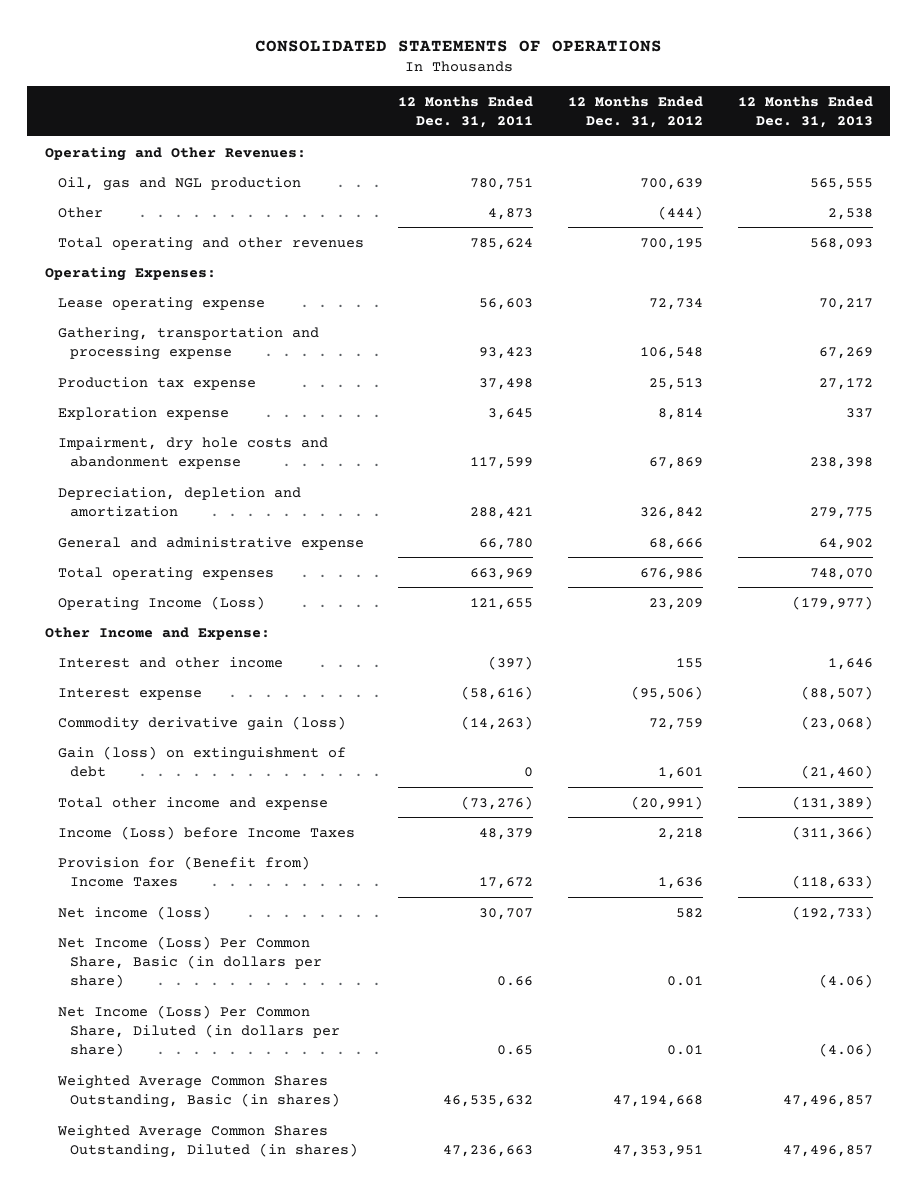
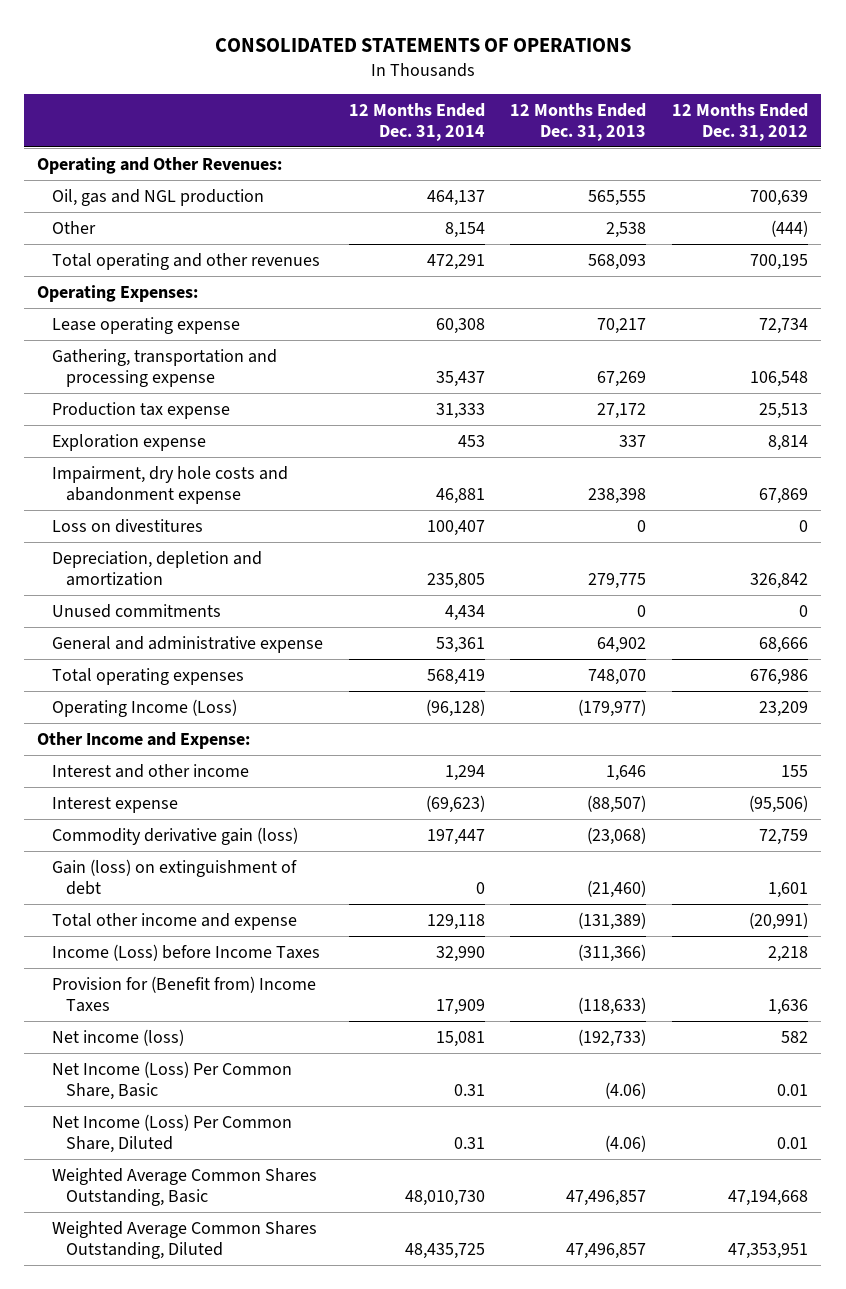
[398,95,534,128] 12 Months Ended Dec. 31, 2011 -> none
none -> [348,103,485,141] 12 Months Ended Dec. 31, 2014
none -> [51,518,203,533] Loss on divestitures
none -> [51,603,221,618] Unused commitments
[57,935,323,989] Net Income (Loss) Per Common Share, Basic (in dollars per share) -> [51,1060,292,1100] Net Income (Loss) Per Common Share, Basic
[57,1004,341,1058] Net Income (Loss) Per Common Share, Diluted (in dollars per share) -> [51,1113,292,1153] Net Income (Loss) Per Common Share, Diluted
[56,1074,341,1108] Weighted Average Common Shares Outstanding, Basic (in shares) -> [51,1167,317,1206] Weighted Average Common Shares Outstanding, Basic
[56,1124,359,1158] Weighted Average Common Shares Outstanding, Diluted (in shares) -> [51,1220,317,1259] Weighted Average Common Shares Outstanding, Diluted

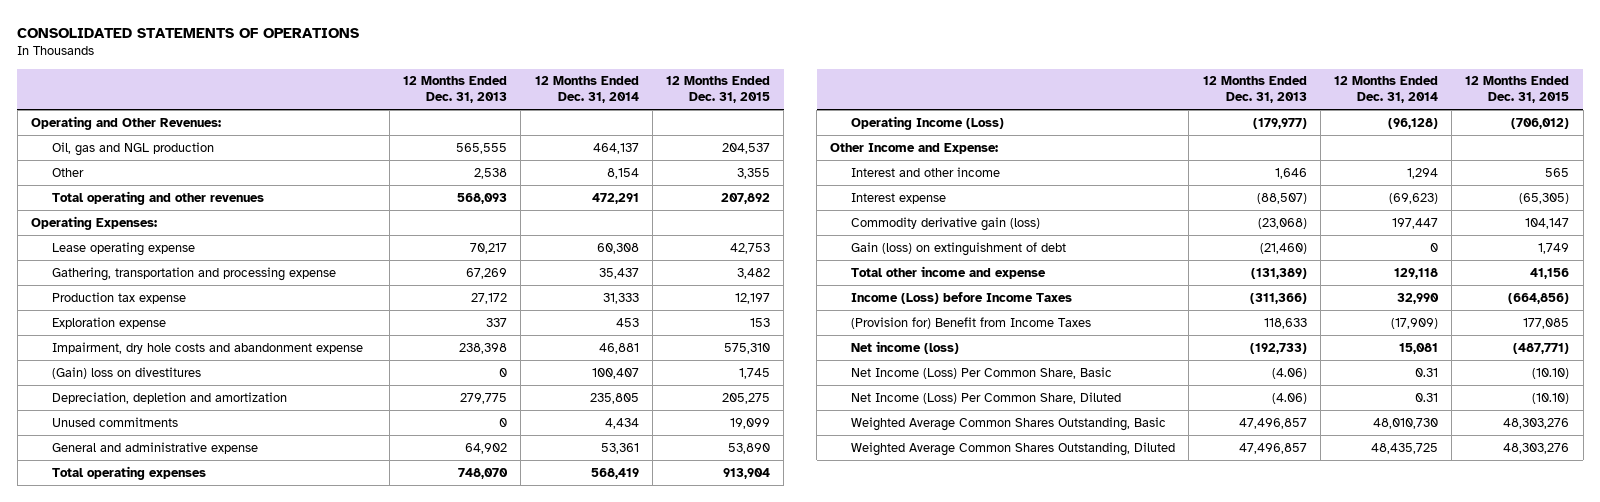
[672,103,809,141] 12 Months Ended Dec. 31, 2012 -> none
none -> [666,76,771,104] 12 Months Ended Dec. 31, 2015
[51,518,203,533] Loss on divestitures -> [51,366,201,379] (Gain) loss on divestitures
[51,975,316,1012] Provision for (Benefit from) Income Taxes -> [851,316,1092,329] (Provision for) Benefit from Income Taxes
[435,998,485,1015] 17,909 -> [1390,317,1438,329] (17,909)
[578,996,647,1015] (118,633) -> [1263,317,1307,329] 118,633

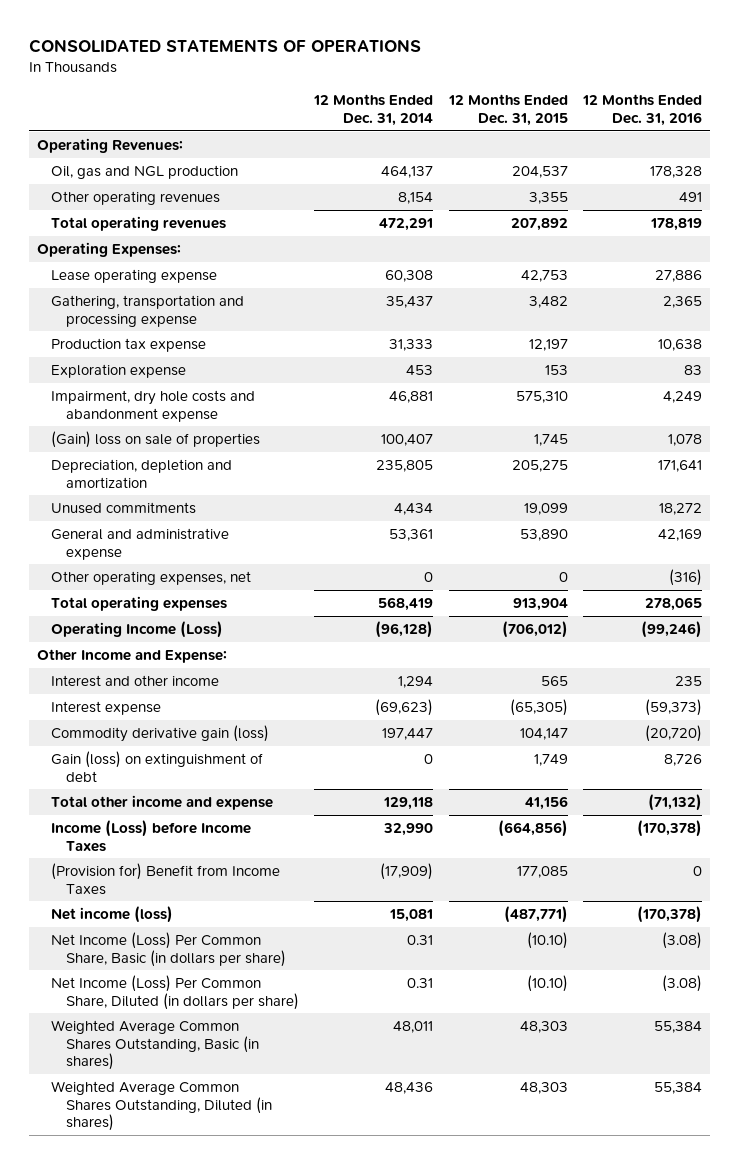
[403,76,508,104] 12 Months Ended Dec. 31, 2013 -> none
none -> [582,93,703,126] 12 Months Ended Dec. 31, 2016
[31,115,222,130] Operating and Other Revenues: -> [36,137,183,153] Operating Revenues:
[51,167,84,177] Other -> [51,190,221,205] Other operating revenues
[51,190,264,205] Total operating and other revenues -> [51,215,227,231] Total operating revenues
[51,366,201,379] (Gain) loss on divestitures -> [51,430,261,448] (Gain) loss on sale of properties
none -> [51,570,252,585] Other operating expenses, net
[851,366,1113,379] Net Income (Loss) Per Common Share, Basic -> [51,931,286,967] Net Income (Loss) Per Common Share, Basic (in dollars per share)
[851,391,1122,404] Net Income (Loss) Per Common Share, Diluted -> [51,974,299,1010] Net Income (Loss) Per Common Share, Diluted (in dollars per share)
[851,416,1167,431] Weighted Average Common Shares Outstanding, Basic -> [51,1019,259,1071] Weighted Average Common Shares Outstanding, Basic (in shares)
[1372,417,1438,429] 48,010,730 -> [393,1020,434,1033] 48,011
[1503,417,1570,429] 48,303,276 -> [519,1020,568,1033] 48,303
[851,441,1176,456] Weighted Average Common Shares Outstanding, Diluted -> [51,1080,272,1132] Weighted Average Common Shares Outstanding, Diluted (in shares)
[1370,442,1438,454] 48,435,725 -> [385,1081,434,1094] 48,436
[1503,442,1570,454] 48,303,276 -> [519,1081,568,1094] 48,303

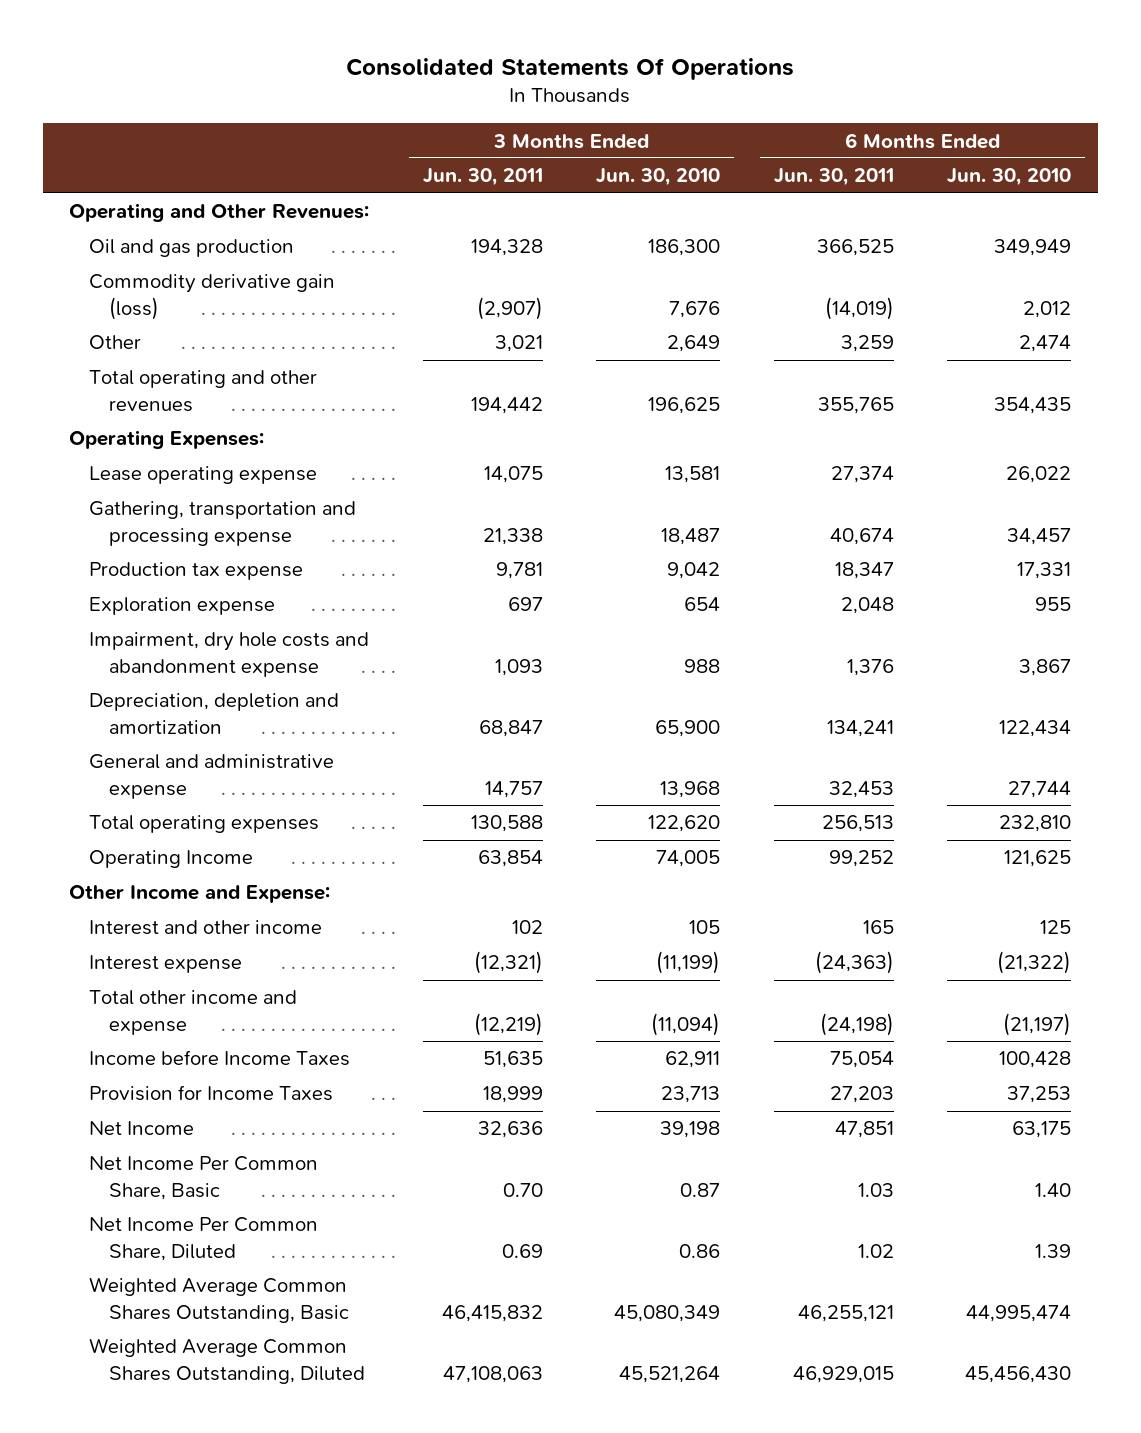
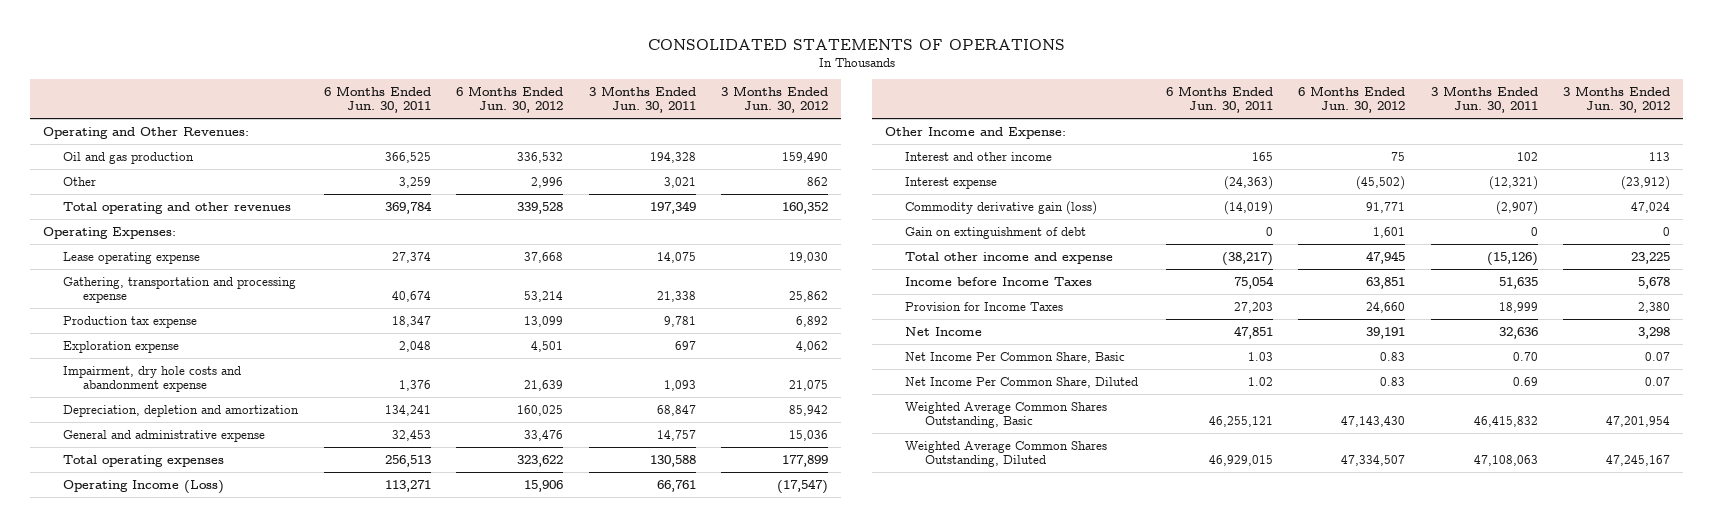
[346,57,795,80] Consolidated Statements Of Operations -> [647,38,1065,50] CONSOLIDATED STATEMENTS OF OPERATIONS
[596,168,721,187] Jun. 30, 2010 -> none
[947,168,1072,187] Jun. 30, 2010 -> none
none -> [456,85,564,114] 6 Months Ended Jun. 30, 2012
none -> [721,85,829,114] 3 Months Ended Jun. 30, 2012
[470,396,543,414] 194,442 -> [649,200,696,214] 197,349
[817,396,894,414] 355,765 -> [384,200,432,214] 369,784
[89,850,254,869] Operating Income -> [63,479,225,494] Operating Income (Loss)
[477,850,543,868] 63,854 -> [656,479,696,492] 66,761
[828,850,894,868] 99,252 -> [384,479,431,492] 113,271
[89,274,336,320] Commodity derivative gain (loss) -> [905,200,1098,215] Commodity derivative gain (loss)
none -> [905,226,1087,239] Gain on extinguishment of debt
[473,1012,543,1036] (12,219) -> [1486,251,1538,266] (15,126)
[819,1012,894,1036] (24,198) -> [1221,251,1273,266] (38,217)

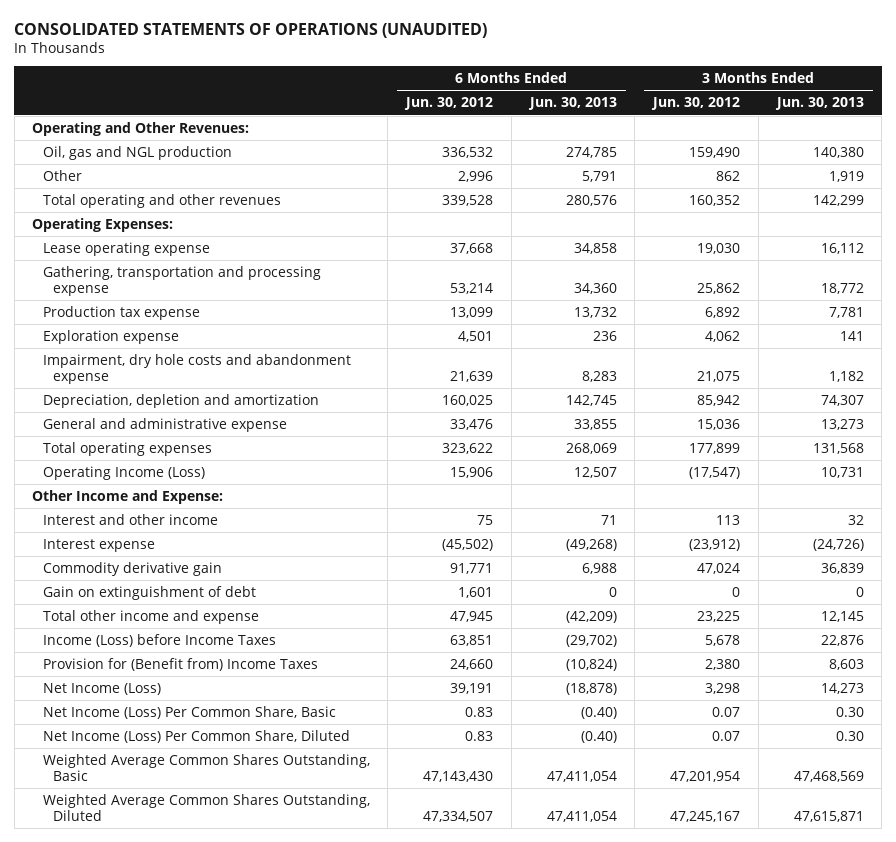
[647,38,1065,50] CONSOLIDATED STATEMENTS OF OPERATIONS -> [14,22,488,38] CONSOLIDATED STATEMENTS OF OPERATIONS (UNAUDITED)
[323,85,431,114] 6 Months Ended Jun. 30, 2011 -> none
[588,85,696,114] 3 Months Ended Jun. 30, 2011 -> none
none -> [527,97,617,111] Jun. 30, 2013
none -> [774,97,864,111] Jun. 30, 2013
[63,151,195,164] Oil and gas production -> [42,145,232,160] Oil, gas and NGL production
[905,200,1098,215] Commodity derivative gain (loss) -> [42,561,222,576] Commodity derivative gain
[905,276,1093,286] Income before Income Taxes -> [42,633,276,647] Income (Loss) before Income Taxes
[905,301,1064,311] Provision for Income Taxes -> [42,657,318,671] Provision for (Benefit from) Income Taxes
[905,326,983,336] Net Income -> [42,682,161,695] Net Income (Loss)
[905,351,1126,363] Net Income Per Common Share, Basic -> [42,705,336,719] Net Income (Loss) Per Common Share, Basic
[905,376,1139,388] Net Income Per Common Share, Diluted -> [42,729,350,743] Net Income (Loss) Per Common Share, Diluted

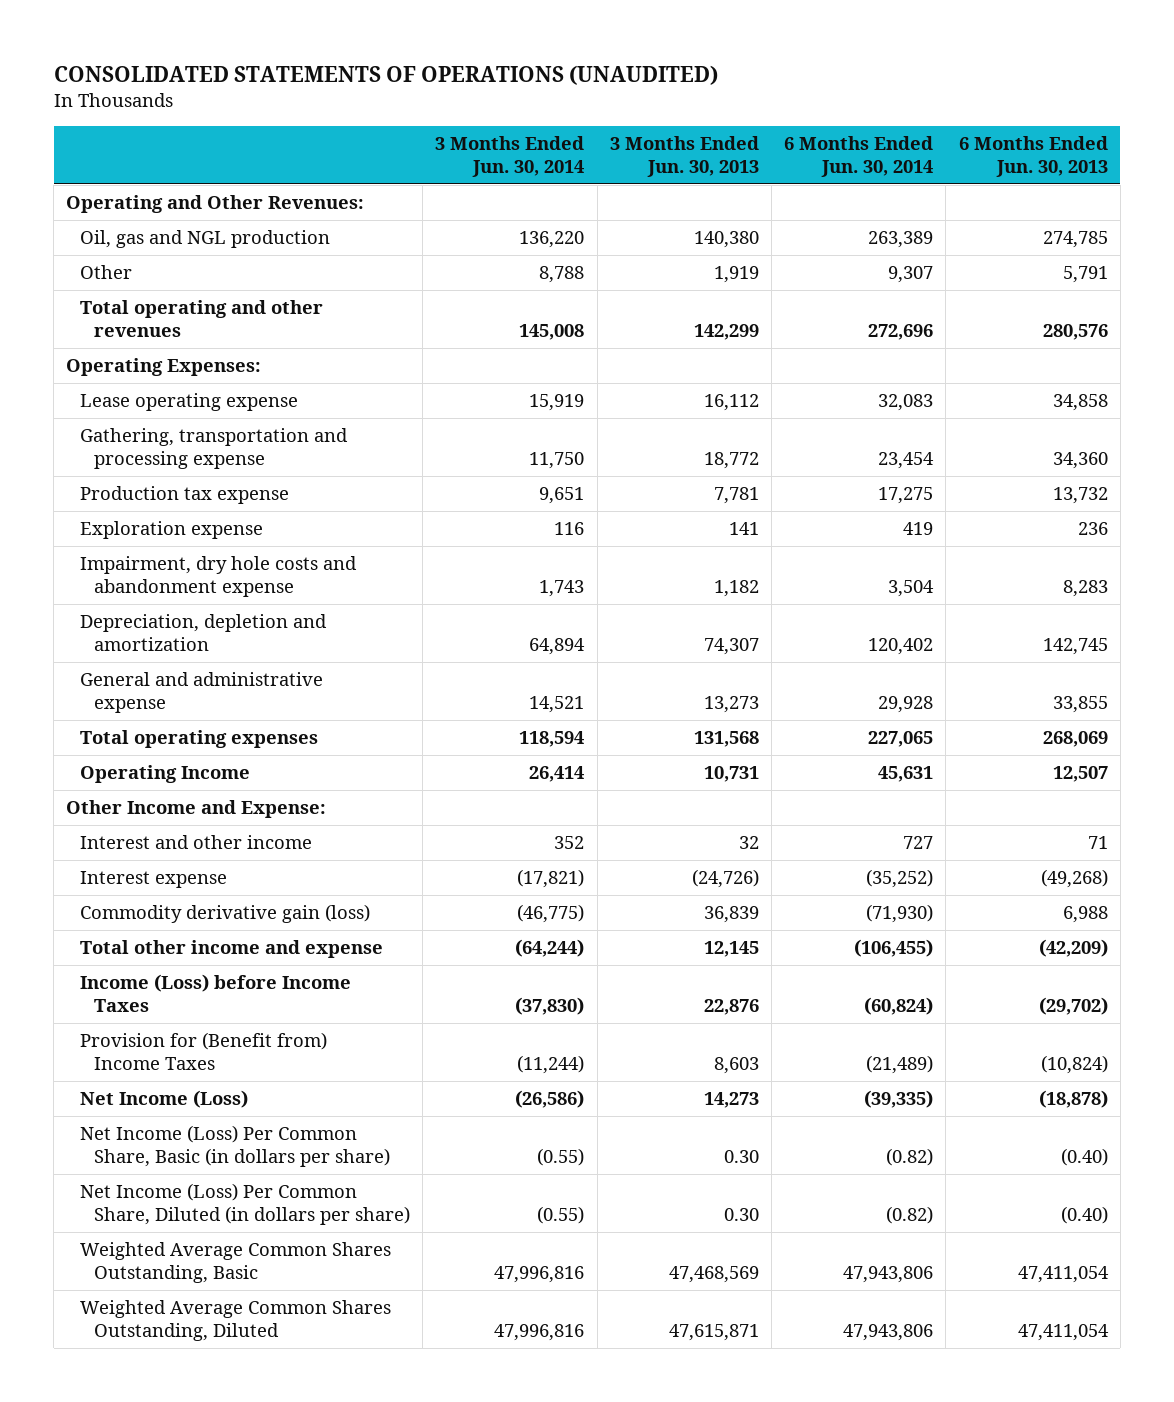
[404,97,494,111] Jun. 30, 2012 -> none
[651,97,741,111] Jun. 30, 2012 -> none
none -> [435,135,585,177] 3 Months Ended Jun. 30, 2014
none -> [784,135,934,177] 6 Months Ended Jun. 30, 2014
[42,465,205,480] Operating Income (Loss) -> [80,765,251,784] Operating Income
[42,585,256,600] Gain on extinguishment of debt -> none
[42,561,222,576] Commodity derivative gain -> [80,904,371,924] Commodity derivative gain (loss)
[42,705,336,719] Net Income (Loss) Per Common Share, Basic -> [80,1125,391,1168] Net Income (Loss) Per Common Share, Basic (in dollars per share)
[42,729,350,743] Net Income (Loss) Per Common Share, Diluted -> [80,1183,411,1226] Net Income (Loss) Per Common Share, Diluted (in dollars per share)

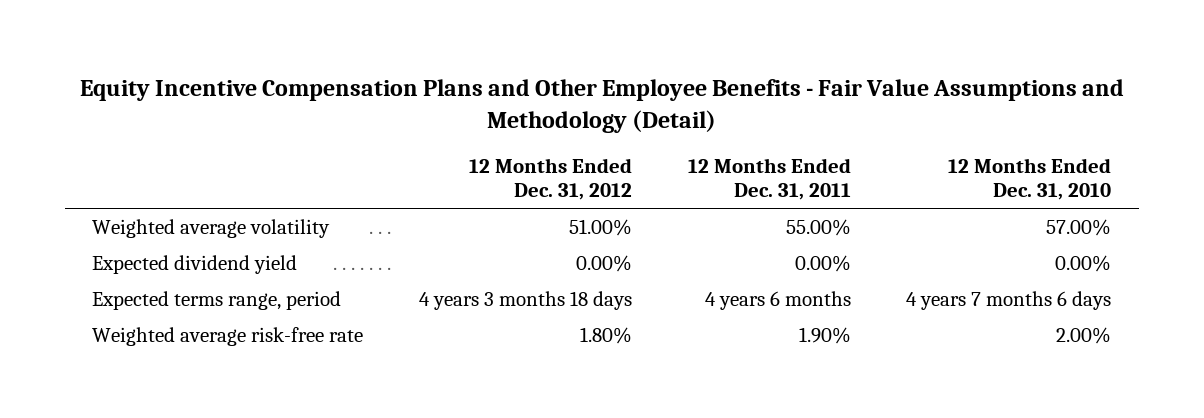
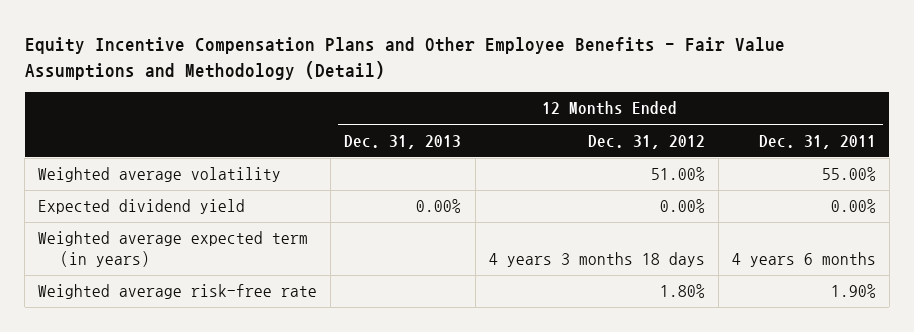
[948,158,1112,200] 12 Months Ended Dec. 31, 2010 -> none
none -> [344,134,462,149] Dec. 31, 2013
[92,290,342,310] Expected terms range, period -> [38,231,309,267] Weighted average expected term (in years)

